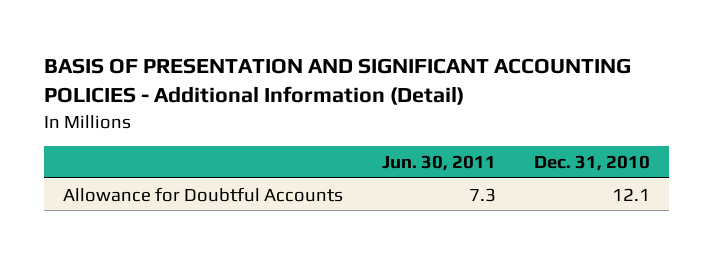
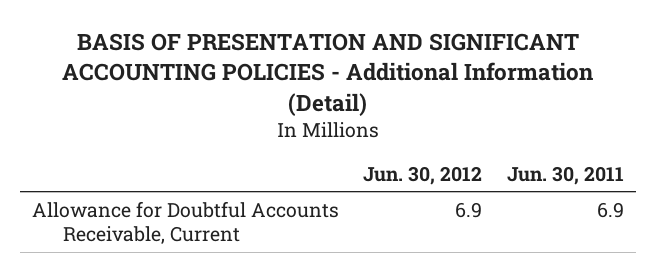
[534,154,651,171] Dec. 31, 2010 -> none
none -> [363,165,483,185] Jun. 30, 2012
[63,186,344,202] Allowance for Doubtful Accounts -> [32,200,340,244] Allowance for Doubtful Accounts Receivable, Current
[468,187,496,202] 7.3 -> [596,201,624,218] 6.9

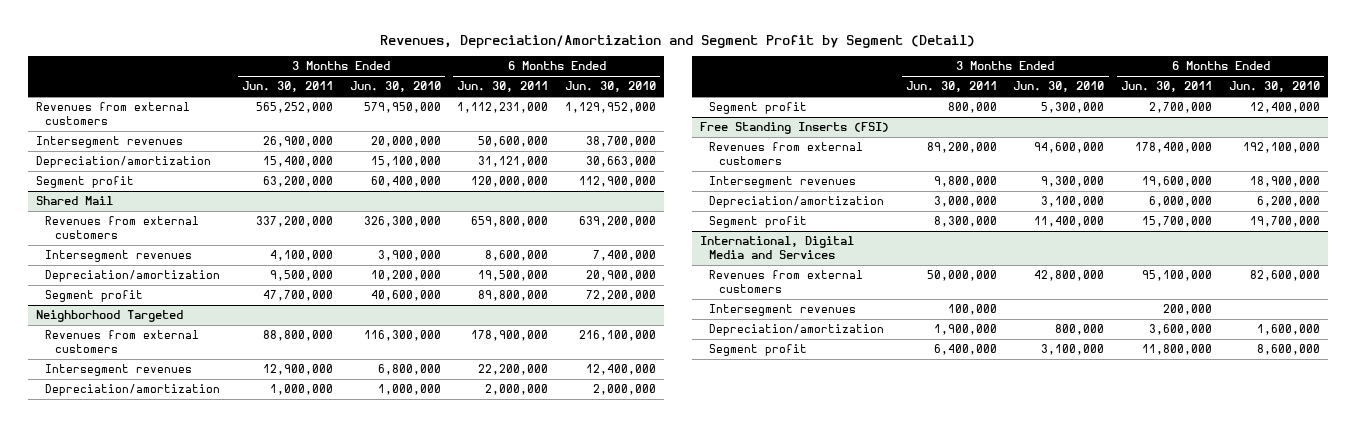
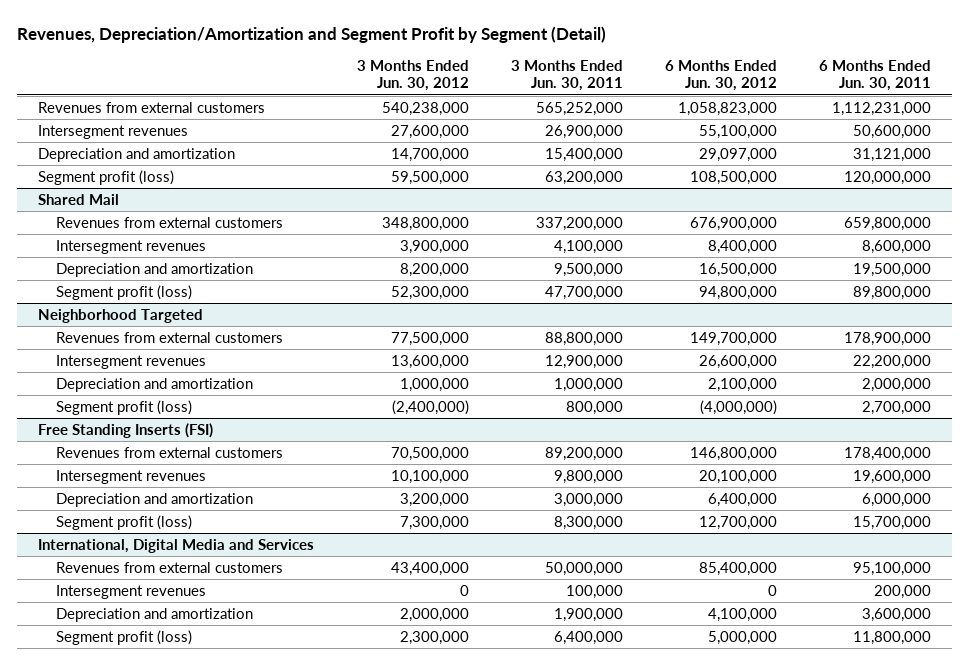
[349,81,441,93] Jun. 30, 2010 -> none
[564,81,656,93] Jun. 30, 2010 -> none
none -> [356,60,469,92] 3 Months Ended Jun. 30, 2012
none -> [665,60,778,92] 6 Months Ended Jun. 30, 2012
[36,156,212,169] Depreciation/amortization -> [38,147,236,162] Depreciation and amortization
[36,176,135,189] Segment profit -> [38,169,175,185] Segment profit (loss)
[45,270,221,283] Depreciation/amortization -> [55,262,253,277] Depreciation and amortization
[45,290,144,303] Segment profit -> [55,284,192,300] Segment profit (loss)
[45,384,221,397] Depreciation/amortization -> [55,377,253,392] Depreciation and amortization
[709,102,808,115] Segment profit -> [55,399,192,415] Segment profit (loss)
[709,196,885,209] Depreciation/amortization -> [55,492,253,507] Depreciation and amortization
[709,216,808,229] Segment profit -> [55,514,192,530] Segment profit (loss)
[709,324,885,337] Depreciation/amortization -> [55,607,253,622] Depreciation and amortization
[709,344,808,357] Segment profit -> [55,629,192,645] Segment profit (loss)

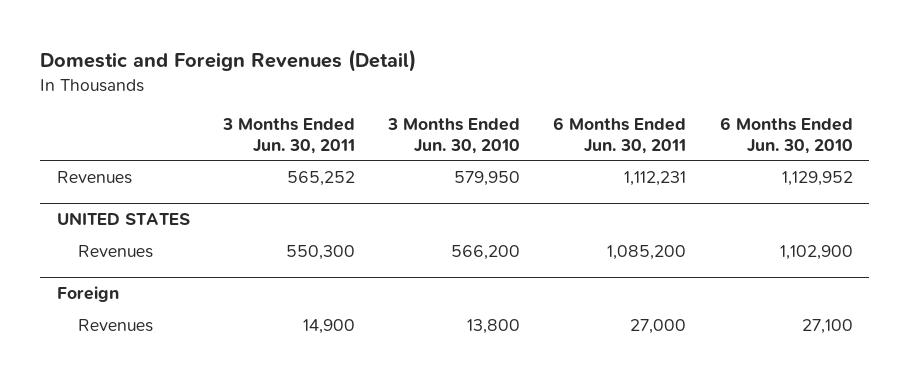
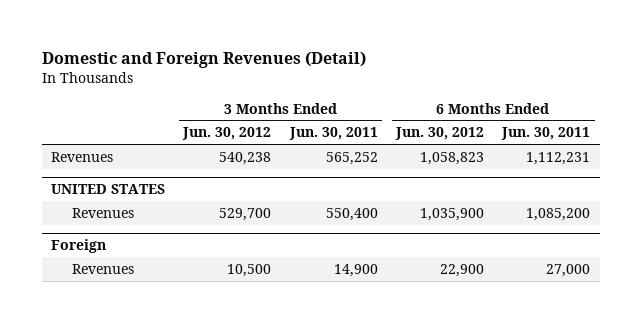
[387,118,521,154] 3 Months Ended Jun. 30, 2010 -> none
[719,117,853,154] 6 Months Ended Jun. 30, 2010 -> none
none -> [182,127,272,141] Jun. 30, 2012
none -> [395,127,485,141] Jun. 30, 2012
[286,244,356,260] 550,300 -> [325,207,378,221] 550,400

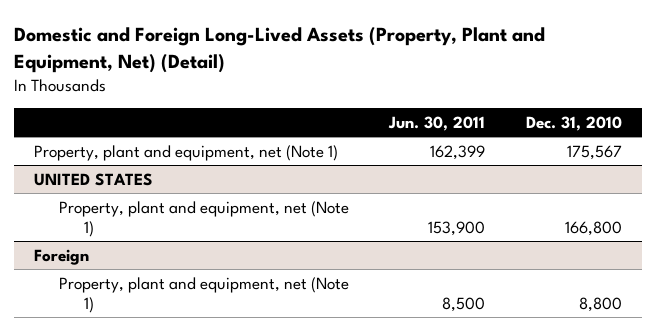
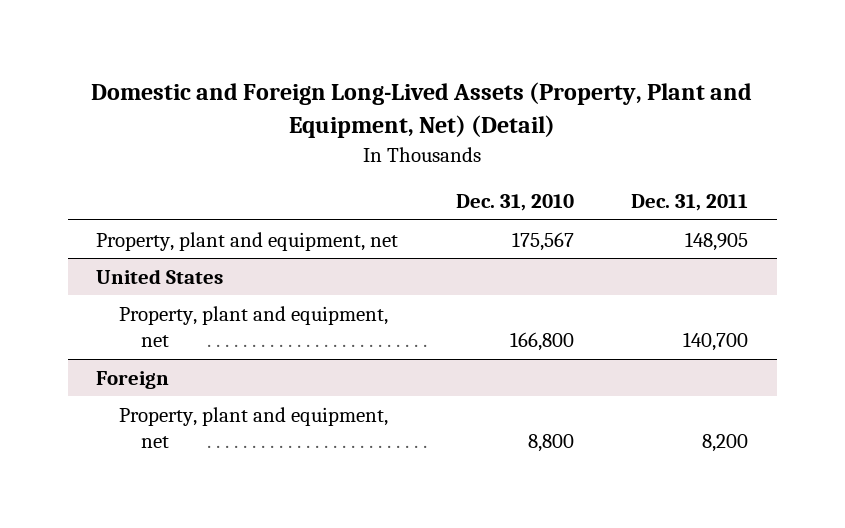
[388,115,486,131] Jun. 30, 2011 -> none
none -> [631,194,749,212] Dec. 31, 2011
[34,144,339,161] Property, plant and equipment, net (Note 1) -> [96,231,399,251] Property, plant and equipment, net
[34,172,154,186] UNITED STATES -> [96,268,224,284] United States
[59,200,350,237] Property, plant and equipment, net (Note 1) -> [118,305,388,348] Property, plant and equipment, net
[59,276,350,313] Property, plant and equipment, net (Note 1) -> [118,406,388,449] Property, plant and equipment, net

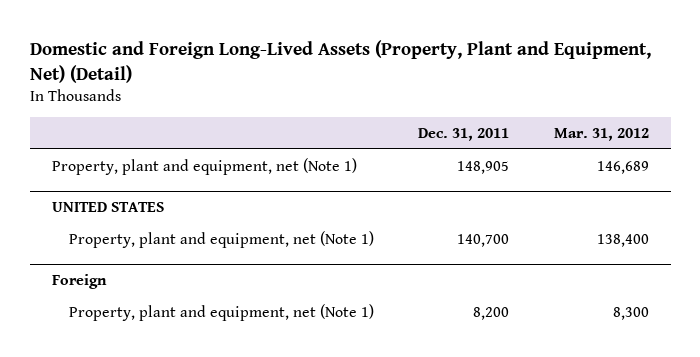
[455,194,574,212] Dec. 31, 2010 -> none
none -> [553,127,649,141] Mar. 31, 2012
[96,231,399,251] Property, plant and equipment, net -> [51,157,357,175] Property, plant and equipment, net (Note 1)
[96,268,224,284] United States -> [51,201,164,212] UNITED STATES
[118,305,388,348] Property, plant and equipment, net -> [69,230,375,248] Property, plant and equipment, net (Note 1)
[118,406,388,449] Property, plant and equipment, net -> [69,303,375,321] Property, plant and equipment, net (Note 1)

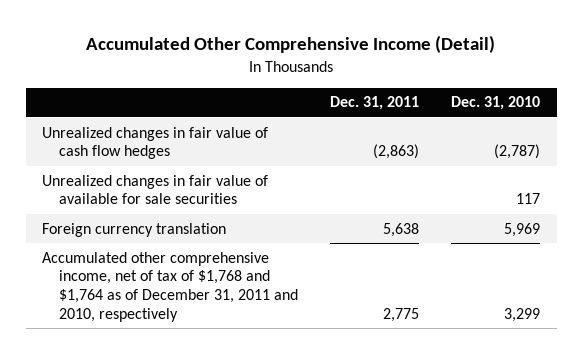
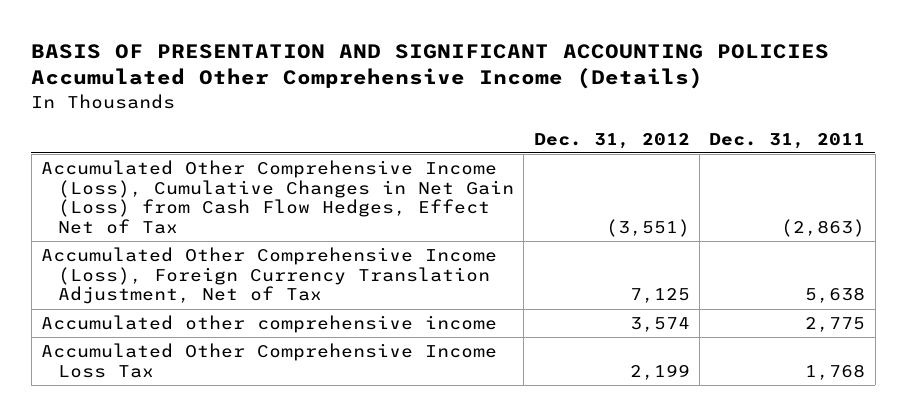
[86,35,496,54] Accumulated Other Comprehensive Income (Detail) -> [31,43,830,90] BASIS OF PRESENTATION AND SIGNIFICANT ACCOUNTING POLICIES Accumulated Other Comprehensive Income (Details)
[451,96,541,111] Dec. 31, 2010 -> none
none -> [533,132,690,149] Dec. 31, 2012
[41,174,268,205] Unrealized changes in fair value of available for sale securities -> none
[41,126,268,160] Unrealized changes in fair value of cash flow hedges -> [41,160,515,235] Accumulated Other Comprehensive Income (Loss), Cumulative Changes in Net Gain (Loss) from Cash Flow Hedges, Effect Net of Tax
[41,222,226,237] Foreign currency translation -> [41,247,498,305] Accumulated Other Comprehensive Income (Loss), Foreign Currency Translation Adjustment, Net of Tax
[41,251,298,322] Accumulated other comprehensive income, net of tax of $1,768 and $1,764 as of December 31, 2011 and 2010, respectively -> [41,315,498,334] Accumulated other comprehensive income
none -> [41,343,498,378] Accumulated Other Comprehensive Income Loss Tax

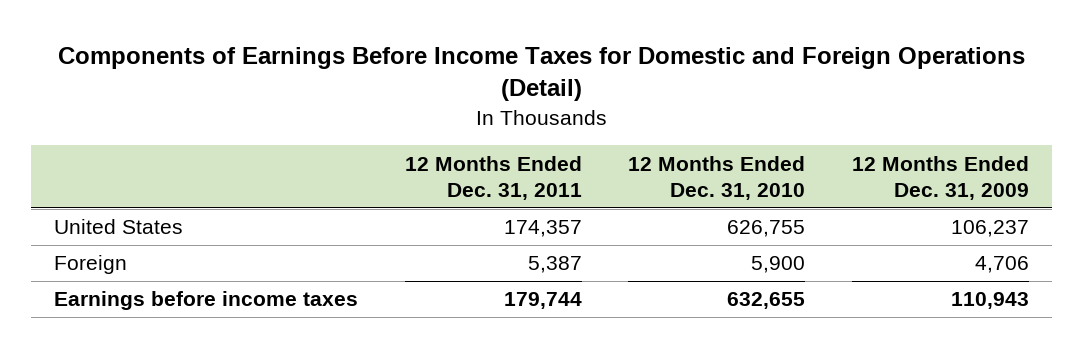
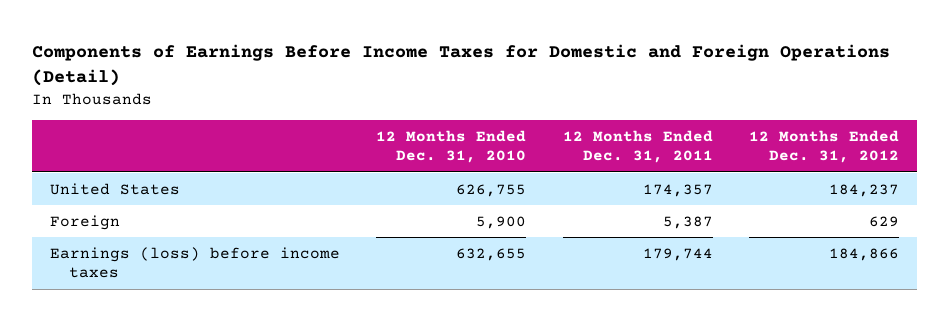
[851,155,1029,200] 12 Months Ended Dec. 31, 2009 -> none
none -> [748,130,899,164] 12 Months Ended Dec. 31, 2012
[54,291,359,311] Earnings before income taxes -> [50,246,341,279] Earnings (loss) before income taxes

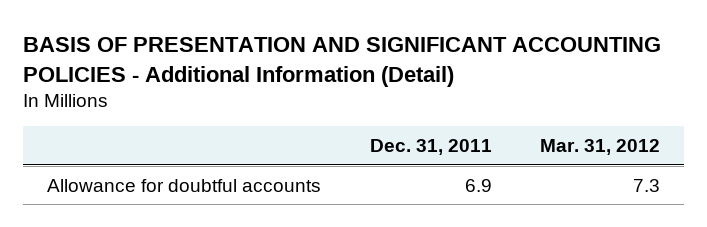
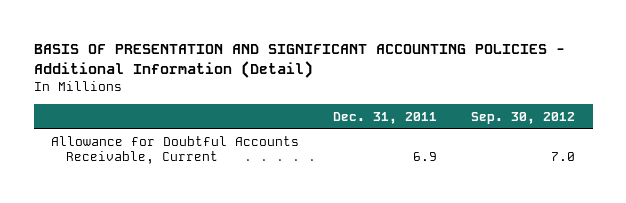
[540,139,661,156] Mar. 31, 2012 -> none
none -> [471,111,576,124] Sep. 30, 2012
[47,178,322,192] Allowance for doubtful accounts -> [50,135,299,165] Allowance for Doubtful Accounts Receivable, Current

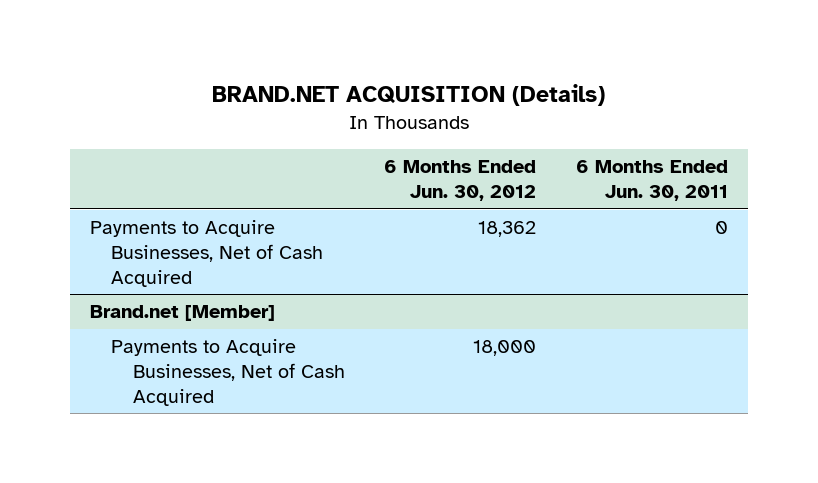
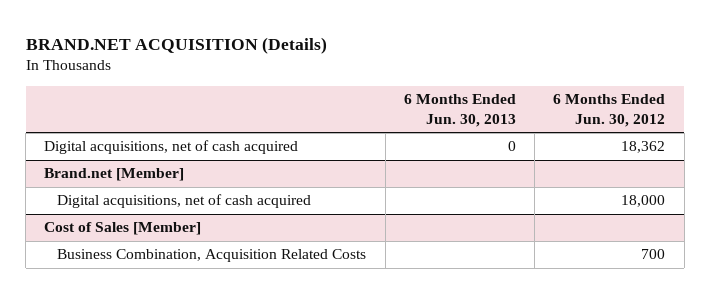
[575,160,728,201] 6 Months Ended Jun. 30, 2011 -> none
none -> [403,93,516,127] 6 Months Ended Jun. 30, 2013
[90,220,324,287] Payments to Acquire Businesses, Net of Cash Acquired -> [44,140,299,155] Digital acquisitions, net of cash acquired
[111,339,345,406] Payments to Acquire Businesses, Net of Cash Acquired -> [57,194,312,209] Digital acquisitions, net of cash acquired
none -> [44,222,202,236] Cost of Sales [Member]
none -> [57,249,367,263] Business Combination, Acquisition Related Costs

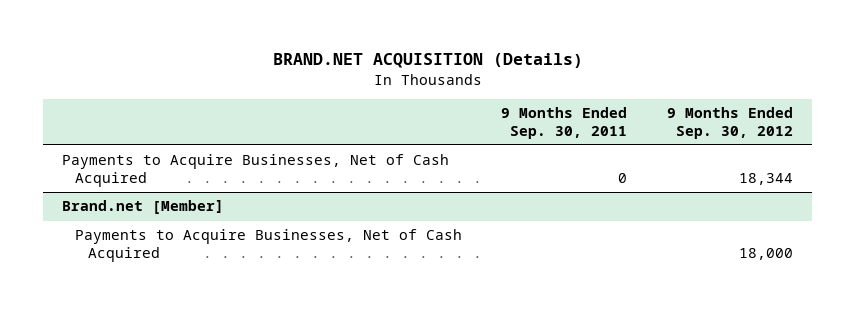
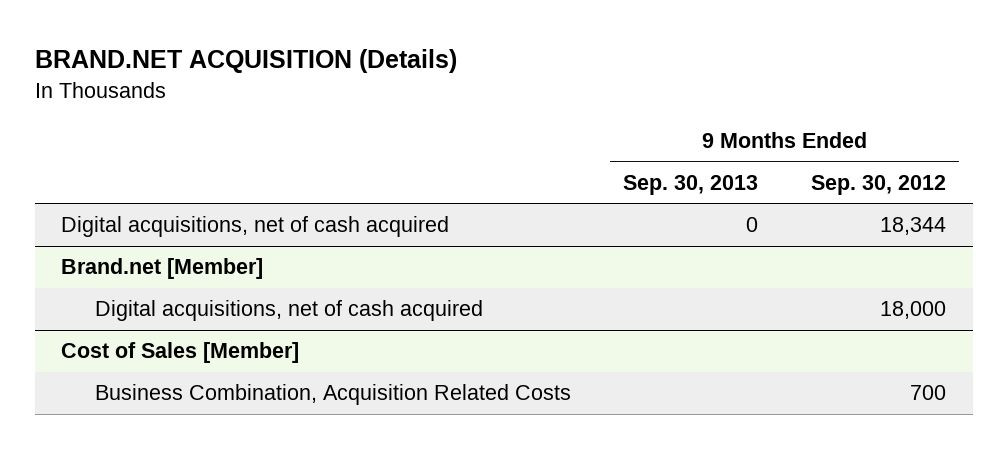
[501,107,628,139] 9 Months Ended Sep. 30, 2011 -> none
none -> [623,174,759,195] Sep. 30, 2013
[62,154,450,187] Payments to Acquire Businesses, Net of Cash Acquired -> [61,216,450,238] Digital acquisitions, net of cash acquired
[75,229,463,262] Payments to Acquire Businesses, Net of Cash Acquired -> [94,300,483,322] Digital acquisitions, net of cash acquired
none -> [61,342,300,364] Cost of Sales [Member]
none -> [94,384,571,406] Business Combination, Acquisition Related Costs

